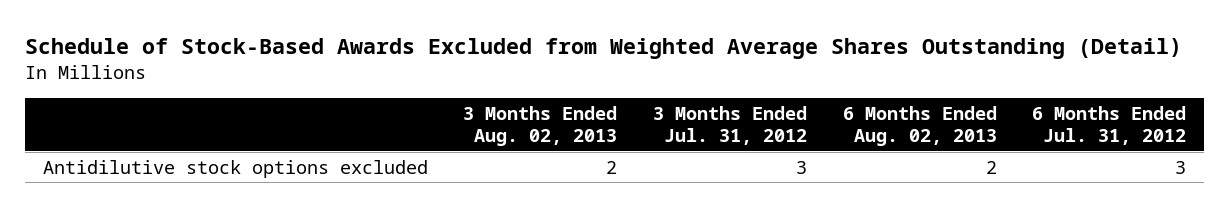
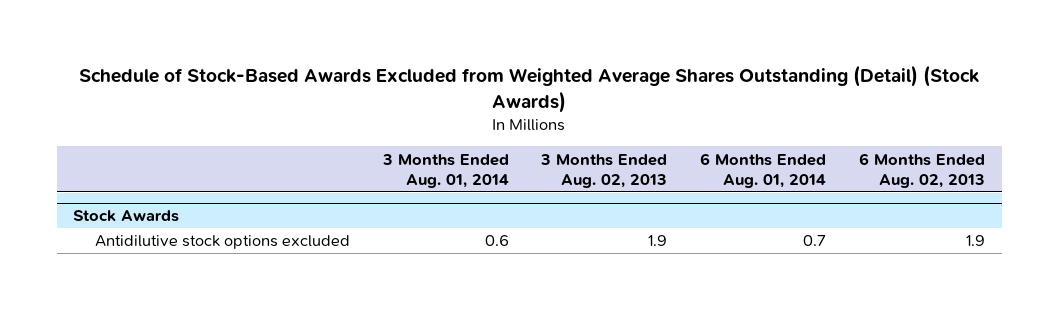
[25,38,1183,60] Schedule of Stock-Based Awards Excluded from Weighted Average Shares Outstanding (Detail) -> [79,65,980,113] Schedule of Stock-Based Awards Excluded from Weighted Average Shares Outstanding (Detail) (Stock Awards)
[653,105,808,146] 3 Months Ended Jul. 31, 2012 -> none
[1032,105,1187,146] 6 Months Ended Jul. 31, 2012 -> none
none -> [381,153,509,188] 3 Months Ended Aug. 01, 2014
none -> [700,152,827,188] 6 Months Ended Aug. 01, 2014
none -> [73,210,180,223] Stock Awards
[606,160,618,174] 2 -> [648,235,668,247] 1.9
[985,160,997,174] 2 -> [966,235,986,247] 1.9

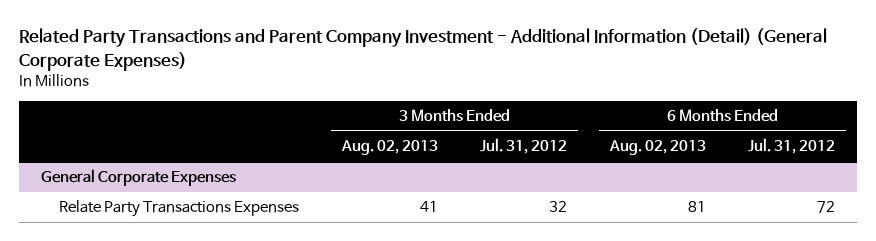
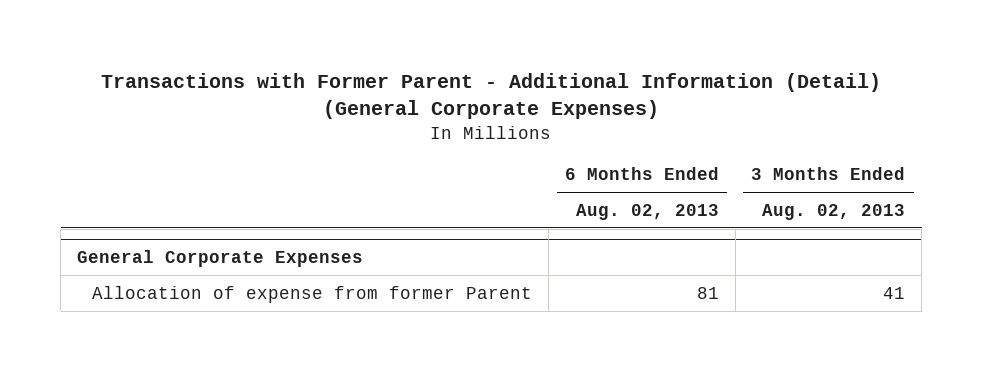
[19,28,828,71] Related Party Transactions and Parent Company Investment - Additional Information (Detail) (General Corporate Expenses) -> [101,73,882,120] Transactions with Former Parent - Additional Information (Detail) (General Corporate Expenses)
[480,138,568,155] Jul. 31, 2012 -> none
[748,138,836,155] Jul. 31, 2012 -> none
[59,200,300,218] Relate Party Transactions Expenses -> [92,285,533,303] Allocation of expense from former Parent

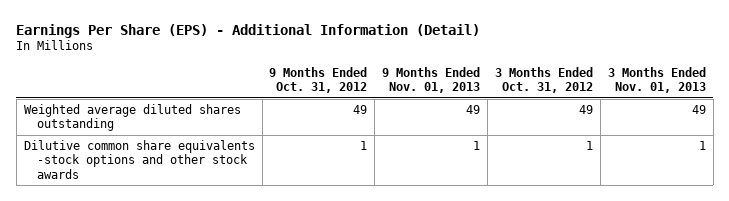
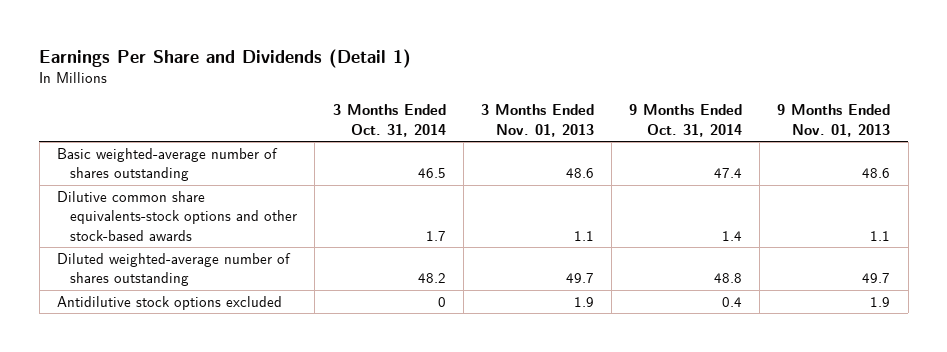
[16,23,481,38] Earnings Per Share (EPS) - Additional Information (Detail) -> [39,48,412,68] Earnings Per Share and Dividends (Detail 1)
[269,66,368,94] 9 Months Ended Oct. 31, 2012 -> none
[494,66,593,94] 3 Months Ended Oct. 31, 2012 -> none
none -> [332,104,446,137] 3 Months Ended Oct. 31, 2014
none -> [629,104,743,137] 9 Months Ended Oct. 31, 2014
[23,103,241,132] Weighted average diluted shares outstanding -> [56,148,278,182] Basic weighted-average number of shares outstanding
[466,104,481,114] 49 -> [862,168,891,179] 48.6
[691,104,706,114] 49 -> [565,168,594,179] 48.6
[23,139,255,179] Dilutive common share equivalents -stock options and other stock awards -> [56,191,298,241] Dilutive common share equivalents-stock options and other stock-based awards
[473,140,481,150] 1 -> [870,230,891,241] 1.1
[698,140,706,150] 1 -> [573,230,594,241] 1.1
none -> [56,253,291,287] Diluted weighted-average number of shares outstanding
none -> [56,296,282,311] Antidilutive stock options excluded

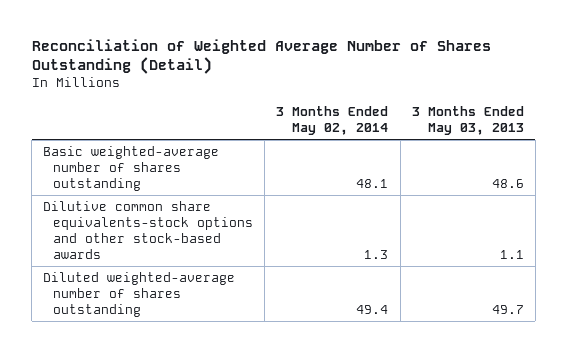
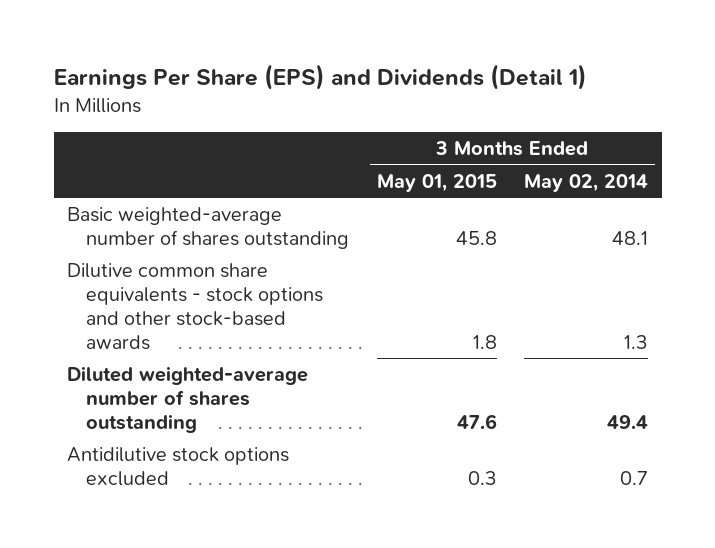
[31,39,491,75] Reconciliation of Weighted Average Number of Shares Outstanding (Detail) -> [53,63,587,90] Earnings Per Share (EPS) and Dividends (Detail 1)
[411,105,524,135] 3 Months Ended May 03, 2013 -> none
none -> [376,173,497,192] May 01, 2015
[43,201,254,259] Dilutive common share equivalents-stock options and other stock-based awards -> [67,263,324,350] Dilutive common share equivalents - stock options and other stock-based awards
none -> [67,447,290,487] Antidilutive stock options excluded

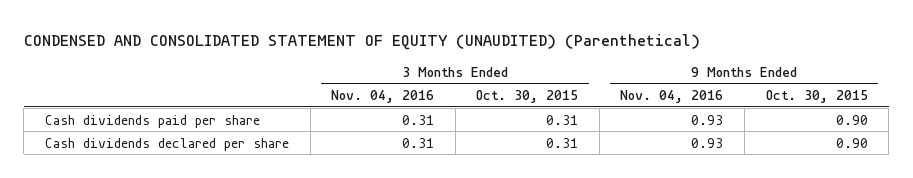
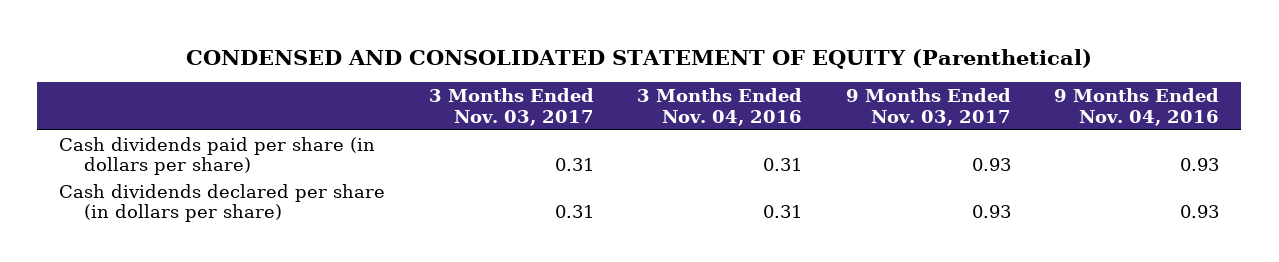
[23,33,700,50] CONDENSED AND CONSOLIDATED STATEMENT OF EQUITY (UNAUDITED) (Parenthetical) -> [186,48,1093,69] CONDENSED AND CONSOLIDATED STATEMENT OF EQUITY (Parenthetical)
[476,89,579,103] Oct. 30, 2015 -> none
[765,89,868,103] Oct. 30, 2015 -> none
none -> [428,88,594,126] 3 Months Ended Nov. 03, 2017
none -> [845,88,1011,126] 9 Months Ended Nov. 03, 2017
[44,114,260,128] Cash dividends paid per share -> [59,136,376,176] Cash dividends paid per share (in dollars per share)
[44,137,289,151] Cash dividends declared per share -> [59,183,386,223] Cash dividends declared per share (in dollars per share)

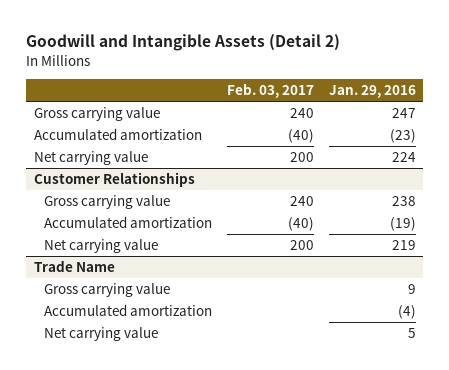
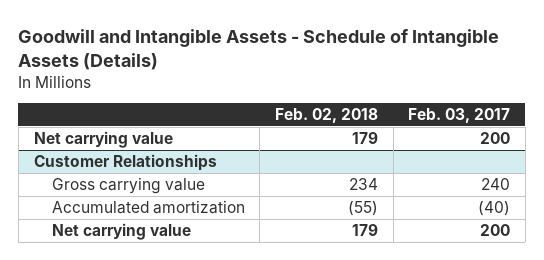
[25,34,340,52] Goodwill and Intangible Assets (Detail 2) -> [18,28,500,70] Goodwill and Intangible Assets - Schedule of Intangible Assets (Details)
[328,85,416,99] Jan. 29, 2016 -> none
none -> [275,108,379,124] Feb. 02, 2018
[33,106,160,121] Gross carrying value -> none
[33,127,202,140] Accumulated amortization -> none
[33,259,115,272] Trade Name -> none
[43,282,170,297] Gross carrying value -> none
[43,303,212,316] Accumulated amortization -> none
[43,326,158,341] Net carrying value -> none

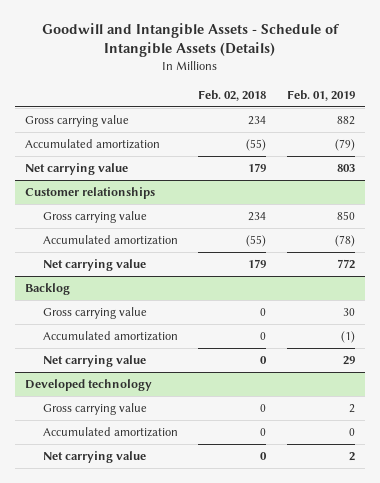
[408,108,511,124] Feb. 03, 2017 -> none
none -> [286,89,355,101] Feb. 01, 2019
none -> [24,115,129,128] Gross carrying value
none -> [24,139,160,150] Accumulated amortization
[33,153,217,171] Customer Relationships -> [24,187,155,200] Customer relationships
none -> [24,283,70,296] Backlog
none -> [42,307,147,320] Gross carrying value
none -> [42,331,178,342] Accumulated amortization
none -> [42,355,146,368] Net carrying value
none -> [24,379,152,392] Developed technology
none -> [42,403,147,416] Gross carrying value
none -> [42,427,178,438] Accumulated amortization
none -> [42,451,146,464] Net carrying value

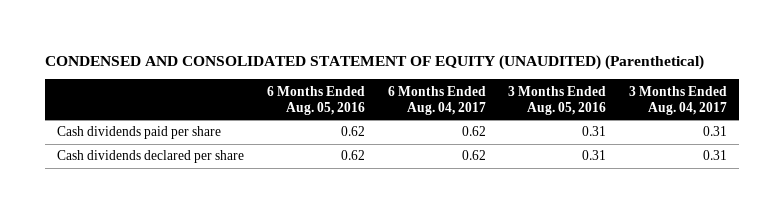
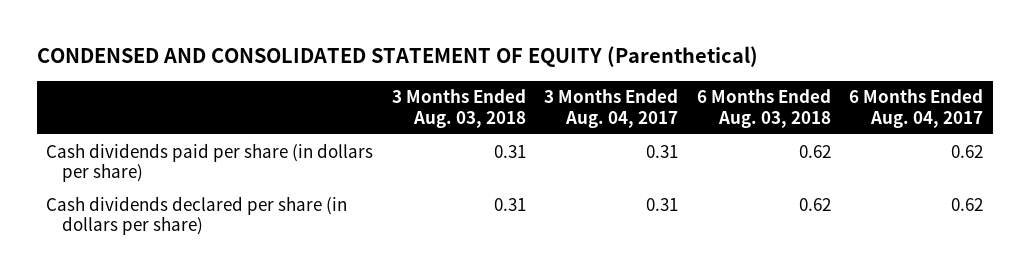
[45,54,705,70] CONDENSED AND CONSOLIDATED STATEMENT OF EQUITY (UNAUDITED) (Parenthetical) -> [36,46,758,68] CONDENSED AND CONSOLIDATED STATEMENT OF EQUITY (Parenthetical)
[266,85,365,115] 6 Months Ended Aug. 05, 2016 -> none
[508,85,607,115] 3 Months Ended Aug. 05, 2016 -> none
none -> [391,89,526,128] 3 Months Ended Aug. 03, 2018
none -> [696,89,831,128] 6 Months Ended Aug. 03, 2018
[56,126,221,140] Cash dividends paid per share -> [46,142,374,183] Cash dividends paid per share (in dollars per share)
[56,150,244,164] Cash dividends declared per share -> [46,195,348,236] Cash dividends declared per share (in dollars per share)

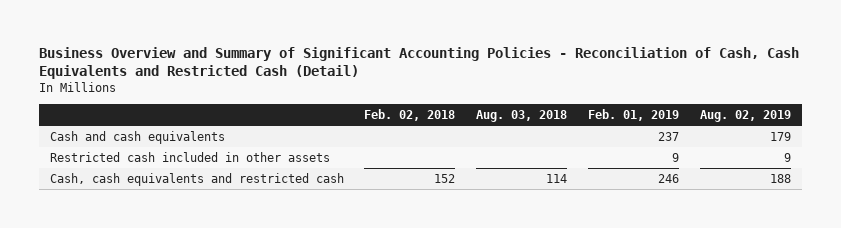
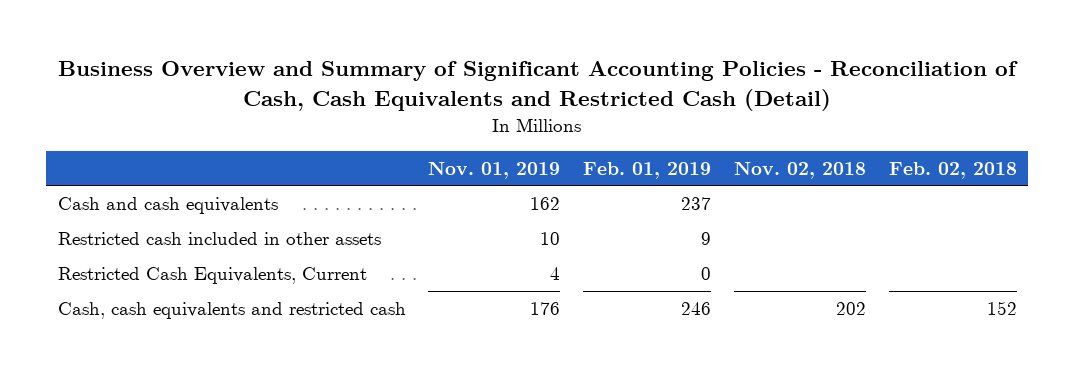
[476,110,568,123] Aug. 03, 2018 -> none
[700,110,792,123] Aug. 02, 2019 -> none
none -> [428,161,561,179] Nov. 01, 2019
none -> [733,161,866,179] Nov. 02, 2018
none -> [57,266,367,284] Restricted Cash Equivalents, Current

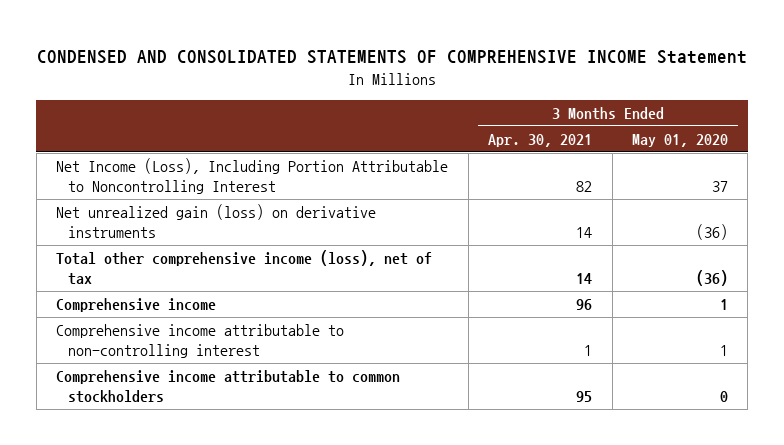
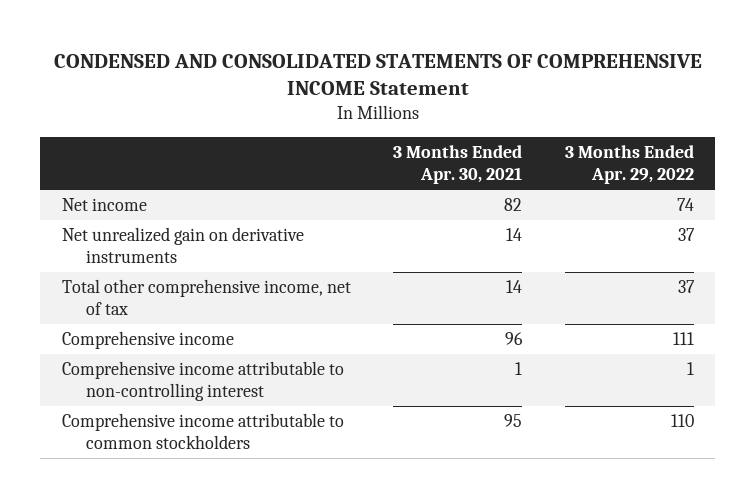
[632,134,729,148] May 01, 2020 -> none
none -> [564,145,694,185] 3 Months Ended Apr. 29, 2022
[56,158,449,195] Net Income (Loss), Including Portion Attributable to Noncontrolling Interest -> [61,197,147,211] Net income
[56,204,377,239] Net unrealized gain (loss) on derivative instruments -> [61,226,304,264] Net unrealized gain on derivative instruments
[56,250,433,286] Total other comprehensive income (loss), net of tax -> [61,278,351,316] Total other comprehensive income, net of tax

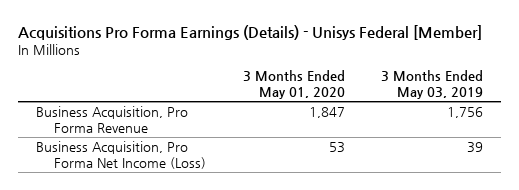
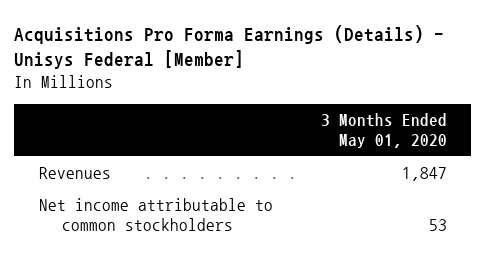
[381,70,484,99] 3 Months Ended May 03, 2019 -> none
[35,105,188,133] Business Acquisition, Pro Forma Revenue -> [38,167,111,180] Revenues
[35,140,207,169] Business Acquisition, Pro Forma Net Income (Loss) -> [38,198,273,232] Net income attributable to common stockholders

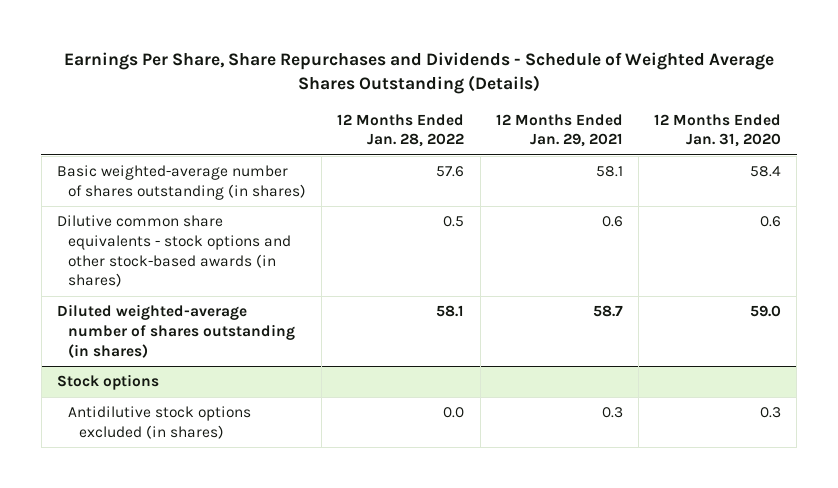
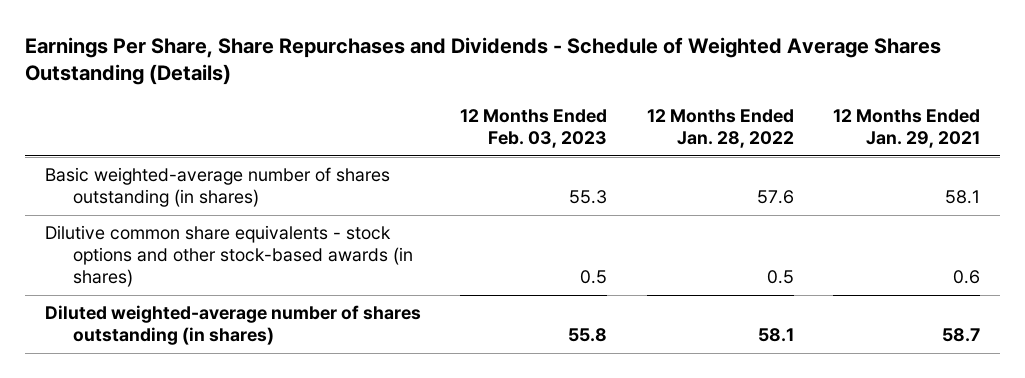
[654,113,782,148] 12 Months Ended Jan. 31, 2020 -> none
none -> [460,109,608,149] 12 Months Ended Feb. 03, 2023
[56,374,159,391] Stock options -> none
[67,406,251,439] Antidilutive stock options excluded (in shares) -> none

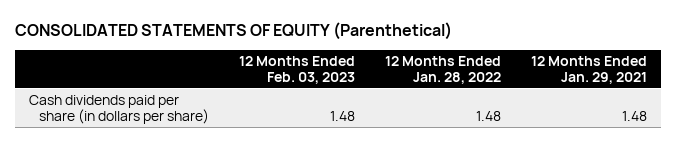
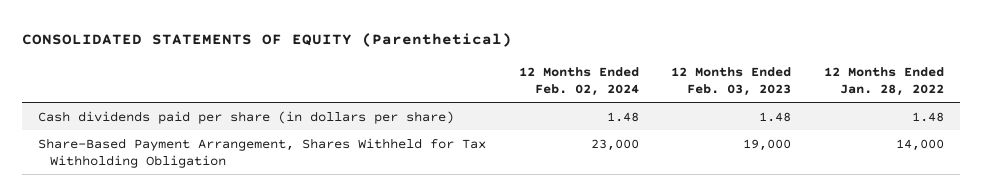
[530,56,647,85] 12 Months Ended Jan. 29, 2021 -> none
none -> [518,66,639,96] 12 Months Ended Feb. 02, 2024
none -> [38,137,487,168] Share-Based Payment Arrangement, Shares Withheld for Tax Withholding Obligation

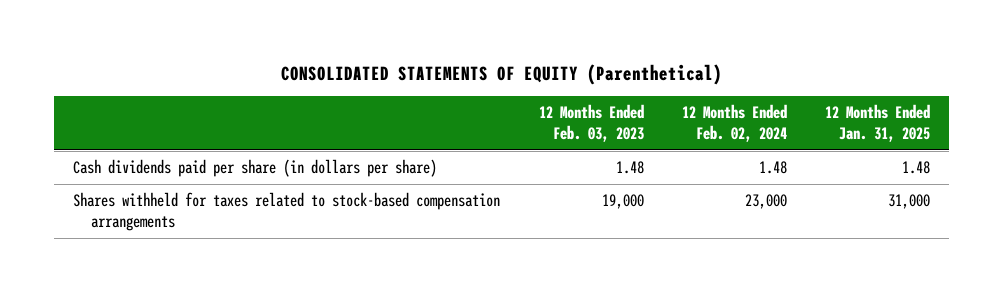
[823,66,944,96] 12 Months Ended Jan. 28, 2022 -> none
none -> [825,104,931,142] 12 Months Ended Jan. 31, 2025
[38,137,487,168] Share-Based Payment Arrangement, Shares Withheld for Tax Withholding Obligation -> [73,192,501,232] Shares withheld for taxes related to stock-based compensation arrangements

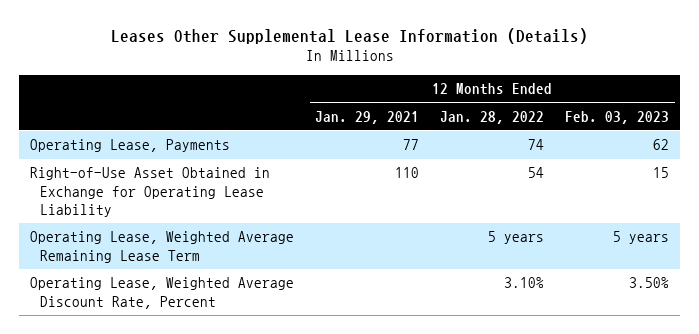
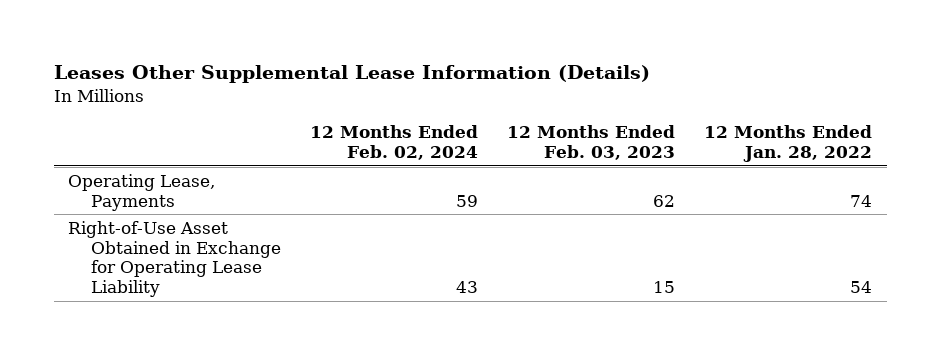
[314,110,419,124] Jan. 29, 2021 -> none
none -> [310,125,479,160] 12 Months Ended Feb. 02, 2024
[29,231,294,263] Operating Lease, Weighted Average Remaining Lease Term -> none
[29,277,294,309] Operating Lease, Weighted Average Discount Rate, Percent -> none

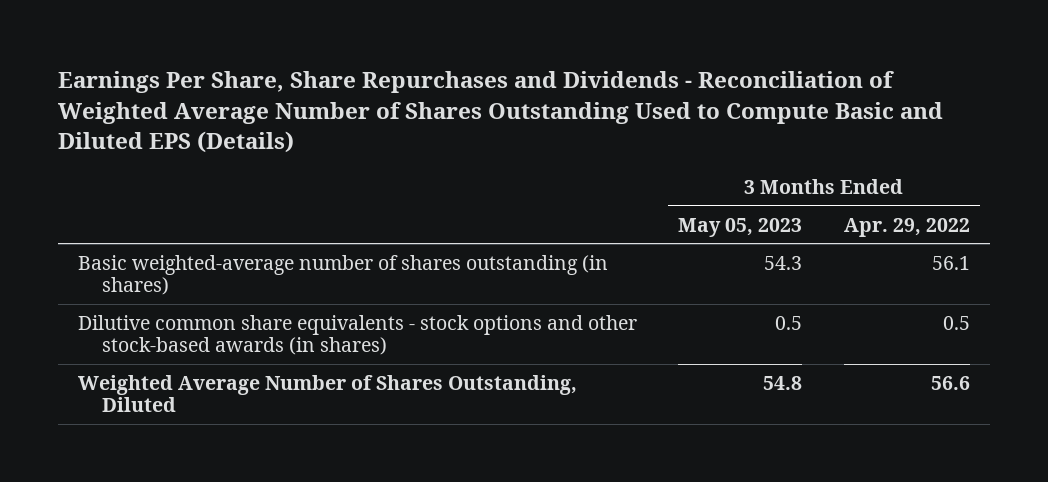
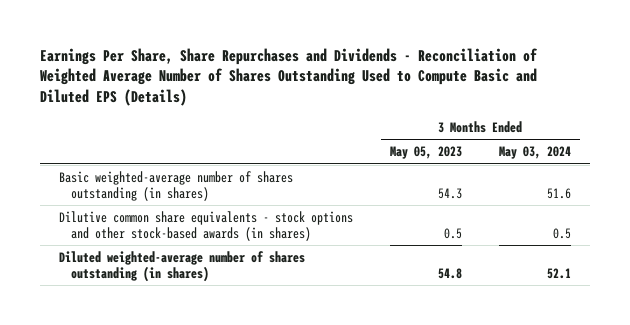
[843,217,970,237] Apr. 29, 2022 -> none
none -> [499,146,572,160] May 03, 2024
[78,374,578,413] Weighted Average Number of Shares Outstanding, Diluted -> [58,250,305,282] Diluted weighted-average number of shares outstanding (in shares)

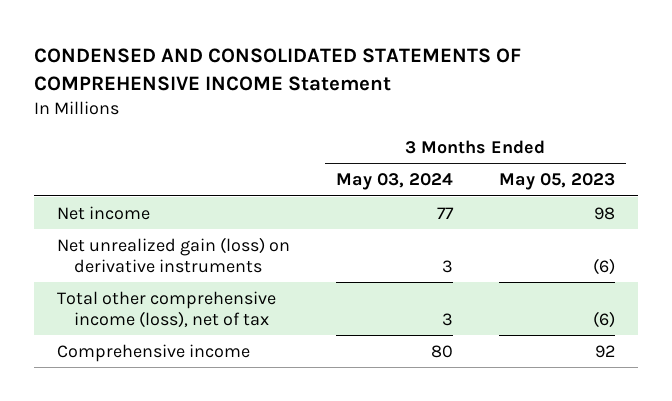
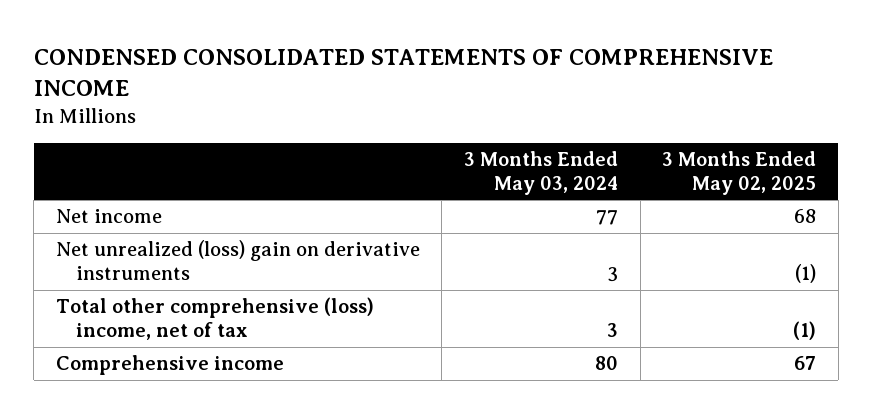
[34,48,522,91] CONDENSED AND CONSOLIDATED STATEMENTS OF COMPREHENSIVE INCOME Statement -> [33,48,773,96] CONDENSED CONSOLIDATED STATEMENTS OF COMPREHENSIVE INCOME
[498,173,615,191] May 05, 2023 -> none
none -> [662,150,817,195] 3 Months Ended May 02, 2025
[57,236,291,274] Net unrealized gain (loss) on derivative instruments -> [55,240,420,281] Net unrealized (loss) gain on derivative instruments
[57,290,277,329] Total other comprehensive income (loss), net of tax -> [55,297,374,341] Total other comprehensive (loss) income, net of tax

